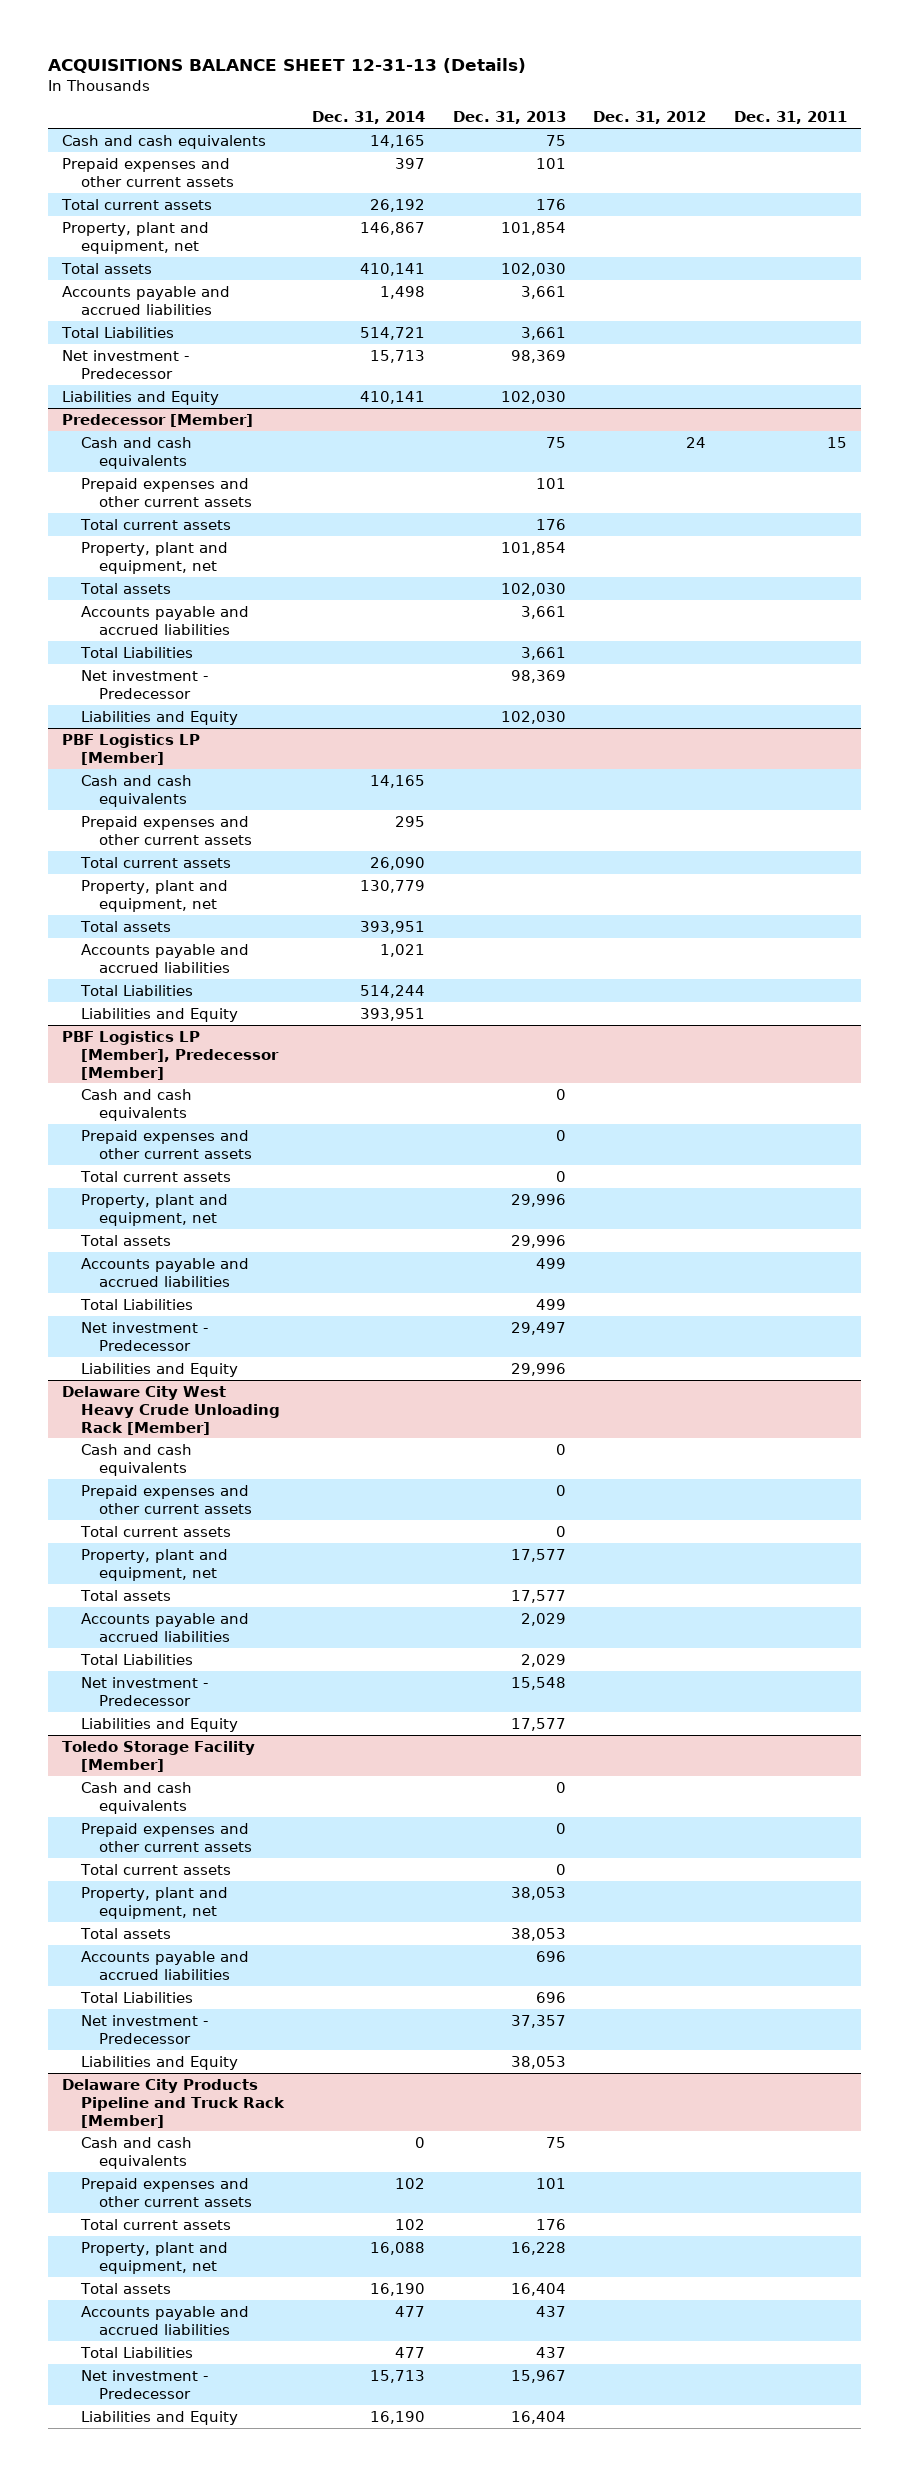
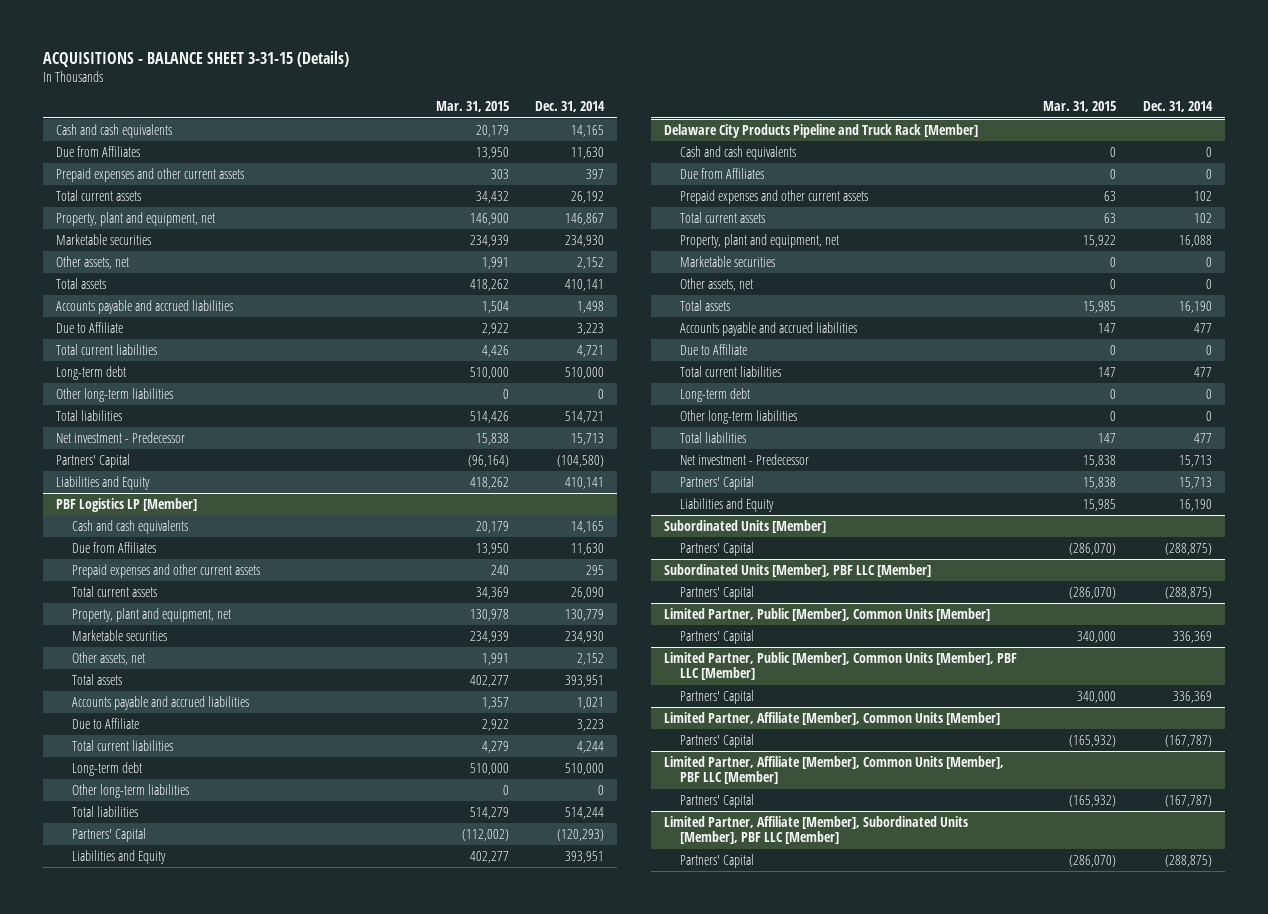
[48,58,527,74] ACQUISITIONS BALANCE SHEET 12-31-13 (Details) -> [43,51,350,68] ACQUISITIONS - BALANCE SHEET 3-31-15 (Details)
[452,111,566,125] Dec. 31, 2013 -> none
[593,111,707,125] Dec. 31, 2012 -> none
[734,111,848,125] Dec. 31, 2011 -> none
none -> [435,101,509,113] Mar. 31, 2015
none -> [56,145,141,157] Due from Affiliates
none -> [56,233,152,245] Marketable securities
none -> [56,255,130,269] Other assets, net
none -> [56,321,124,333] Due to Affiliate
none -> [56,343,158,355] Total current liabilities
none -> [56,365,127,380] Long-term debt
none -> [56,387,174,402] Other long-term liabilities
[61,326,175,338] Total Liabilities -> [56,409,123,421] Total liabilities
none -> [56,453,131,468] Partners' Capital
[62,413,254,427] Predecessor [Member] -> none
[80,436,192,469] Cash and cash equivalents -> none
[80,477,253,507] Prepaid expenses and other current assets -> none
[79,518,231,530] Total current assets -> none
[80,541,228,574] Property, plant and equipment, net -> none
[79,582,171,594] Total assets -> none
[80,605,249,635] Accounts payable and accrued liabilities -> none
[79,646,193,658] Total Liabilities -> none
[80,669,208,699] Net investment - Predecessor -> none
[80,710,238,725] Liabilities and Equity -> none
none -> [72,541,157,553] Due from Affiliates
none -> [72,629,168,641] Marketable securities
none -> [72,651,146,665] Other assets, net
none -> [72,717,140,729] Due to Affiliate
none -> [72,739,174,751] Total current liabilities
none -> [72,761,143,776] Long-term debt
none -> [72,783,190,798] Other long-term liabilities
[79,984,193,996] Total Liabilities -> [72,805,139,817] Total liabilities
none -> [72,827,147,842] Partners' Capital
[62,1030,279,1080] PBF Logistics LP [Member], Predecessor [Member] -> none
[80,1088,192,1121] Cash and cash equivalents -> none
[80,1129,253,1159] Prepaid expenses and other current assets -> none
[79,1170,231,1182] Total current assets -> none
[80,1193,228,1226] Property, plant and equipment, net -> none
[79,1234,171,1246] Total assets -> none
[80,1257,249,1287] Accounts payable and accrued liabilities -> none
[79,1298,193,1310] Total Liabilities -> none
[80,1321,208,1351] Net investment - Predecessor -> none
[80,1362,238,1377] Liabilities and Equity -> none
[62,1385,280,1435] Delaware City West Heavy Crude Unloading Rack [Member] -> none
[80,1443,192,1476] Cash and cash equivalents -> none
[80,1484,253,1514] Prepaid expenses and other current assets -> none
[79,1525,231,1537] Total current assets -> none
[80,1548,228,1581] Property, plant and equipment, net -> none
[79,1589,171,1601] Total assets -> none
[80,1612,249,1642] Accounts payable and accrued liabilities -> none
[79,1653,193,1665] Total Liabilities -> none
[80,1676,208,1706] Net investment - Predecessor -> none
[80,1717,238,1732] Liabilities and Equity -> none
[62,1740,256,1772] Toledo Storage Facility [Member] -> none
[80,1781,192,1814] Cash and cash equivalents -> none
[80,1822,253,1852] Prepaid expenses and other current assets -> none
[79,1863,231,1875] Total current assets -> none
[80,1886,228,1919] Property, plant and equipment, net -> none
[79,1927,171,1939] Total assets -> none
[80,1950,249,1980] Accounts payable and accrued liabilities -> none
[79,1991,193,2003] Total Liabilities -> none
[80,2014,208,2044] Net investment - Predecessor -> none
[80,2055,238,2070] Liabilities and Equity -> none
none -> [679,167,764,179] Due from Affiliates
none -> [679,255,775,267] Marketable securities
none -> [679,277,753,291] Other assets, net
none -> [679,343,747,355] Due to Affiliate
none -> [679,365,781,377] Total current liabilities
none -> [679,387,750,402] Long-term debt
none -> [679,409,797,424] Other long-term liabilities
[79,2346,193,2358] Total Liabilities -> [679,431,746,443] Total liabilities
none -> [679,475,754,490] Partners' Capital
none -> [663,519,826,533] Subordinated Units [Member]
none -> [679,541,754,556] Partners' Capital
none -> [663,563,931,577] Subordinated Units [Member], PBF LLC [Member]
none -> [679,585,754,600] Partners' Capital
none -> [663,607,990,621] Limited Partner, Public [Member], Common Units [Member]
none -> [679,629,754,644] Partners' Capital
none -> [663,651,1017,681] Limited Partner, Public [Member], Common Units [Member], PBF LLC [Member]
none -> [679,689,754,704] Partners' Capital
none -> [663,711,1000,725] Limited Partner, Affiliate [Member], Common Units [Member]
none -> [679,733,754,748] Partners' Capital
none -> [663,755,1004,785] Limited Partner, Affiliate [Member], Common Units [Member], PBF LLC [Member]
none -> [679,793,754,808] Partners' Capital
none -> [663,815,968,845] Limited Partner, Affiliate [Member], Subordinated Units [Member], PBF LLC [Member]
none -> [679,853,754,868] Partners' Capital

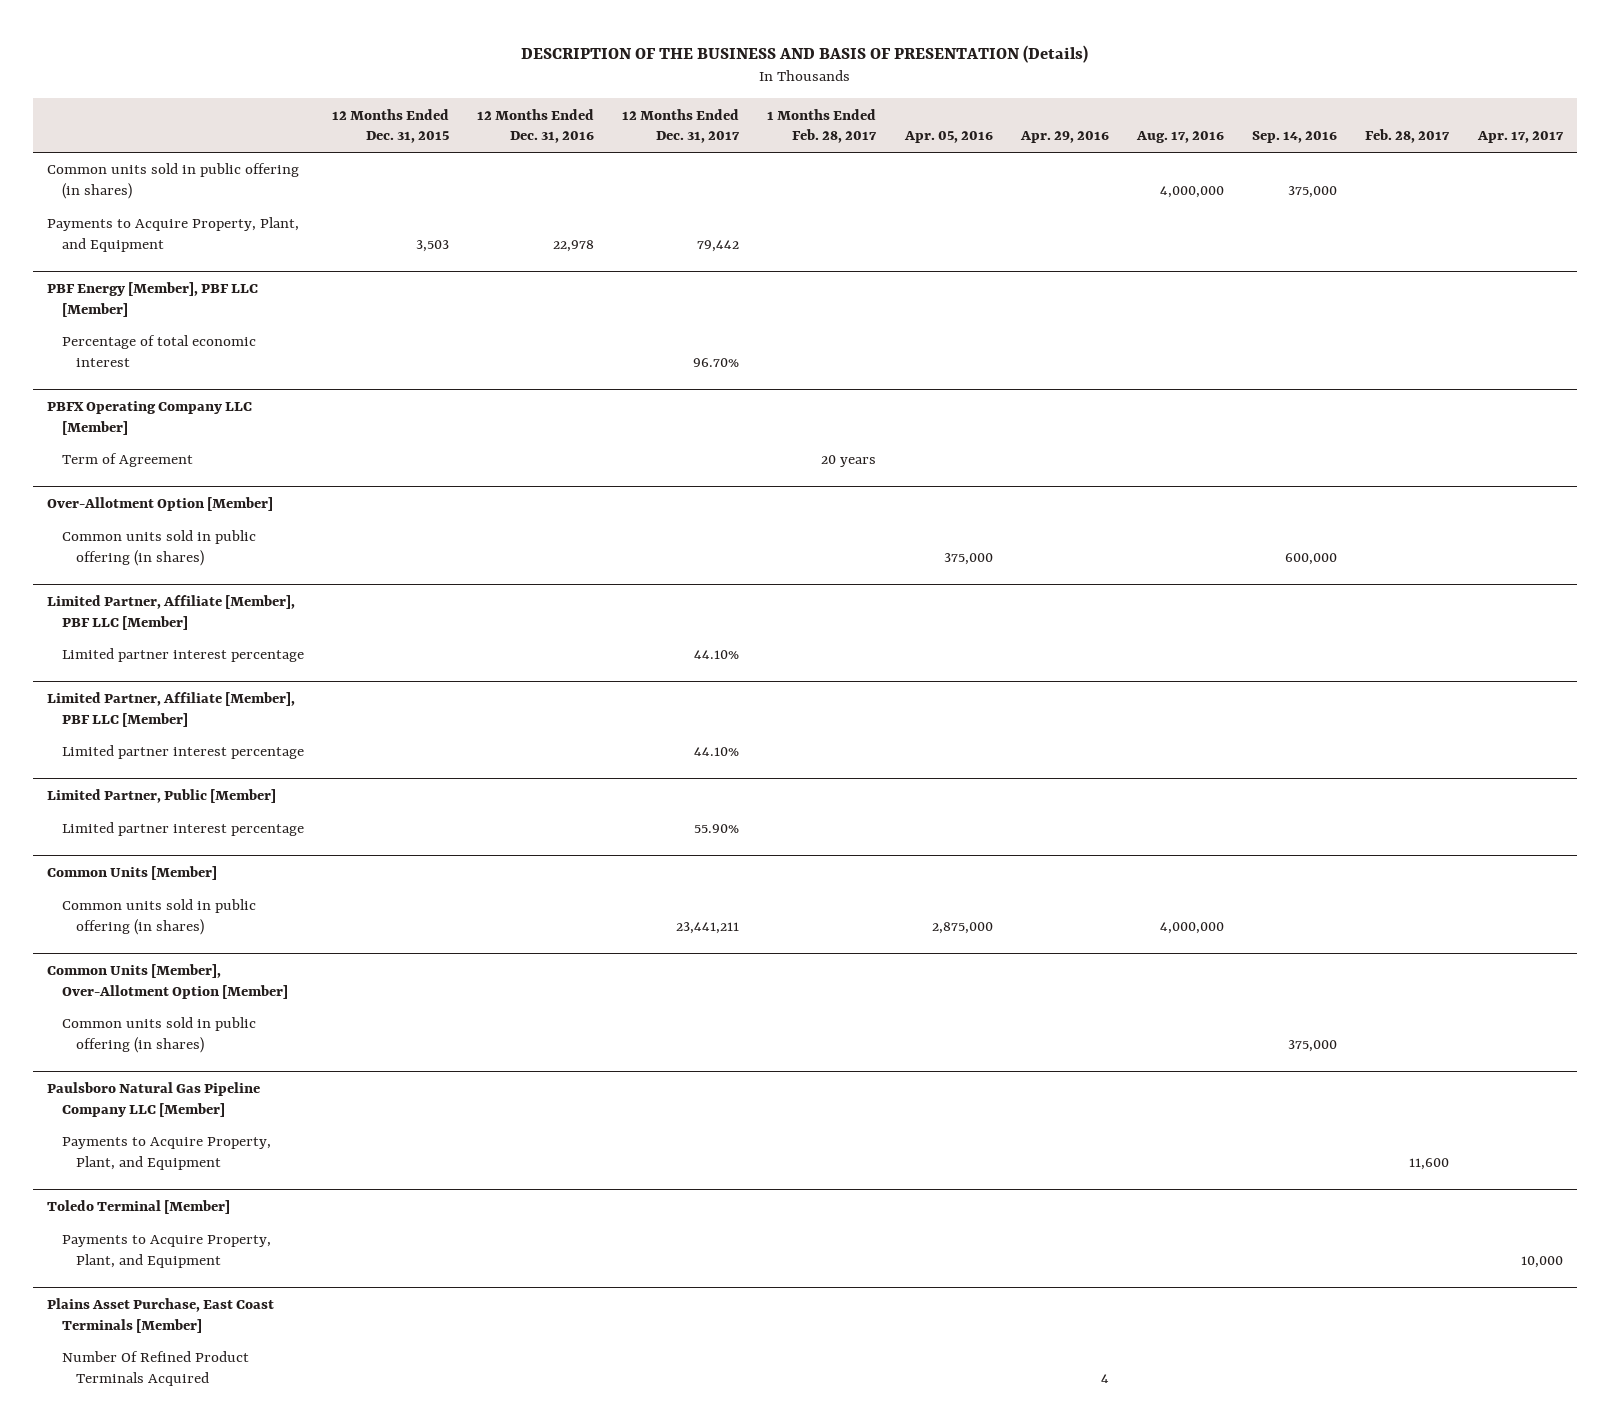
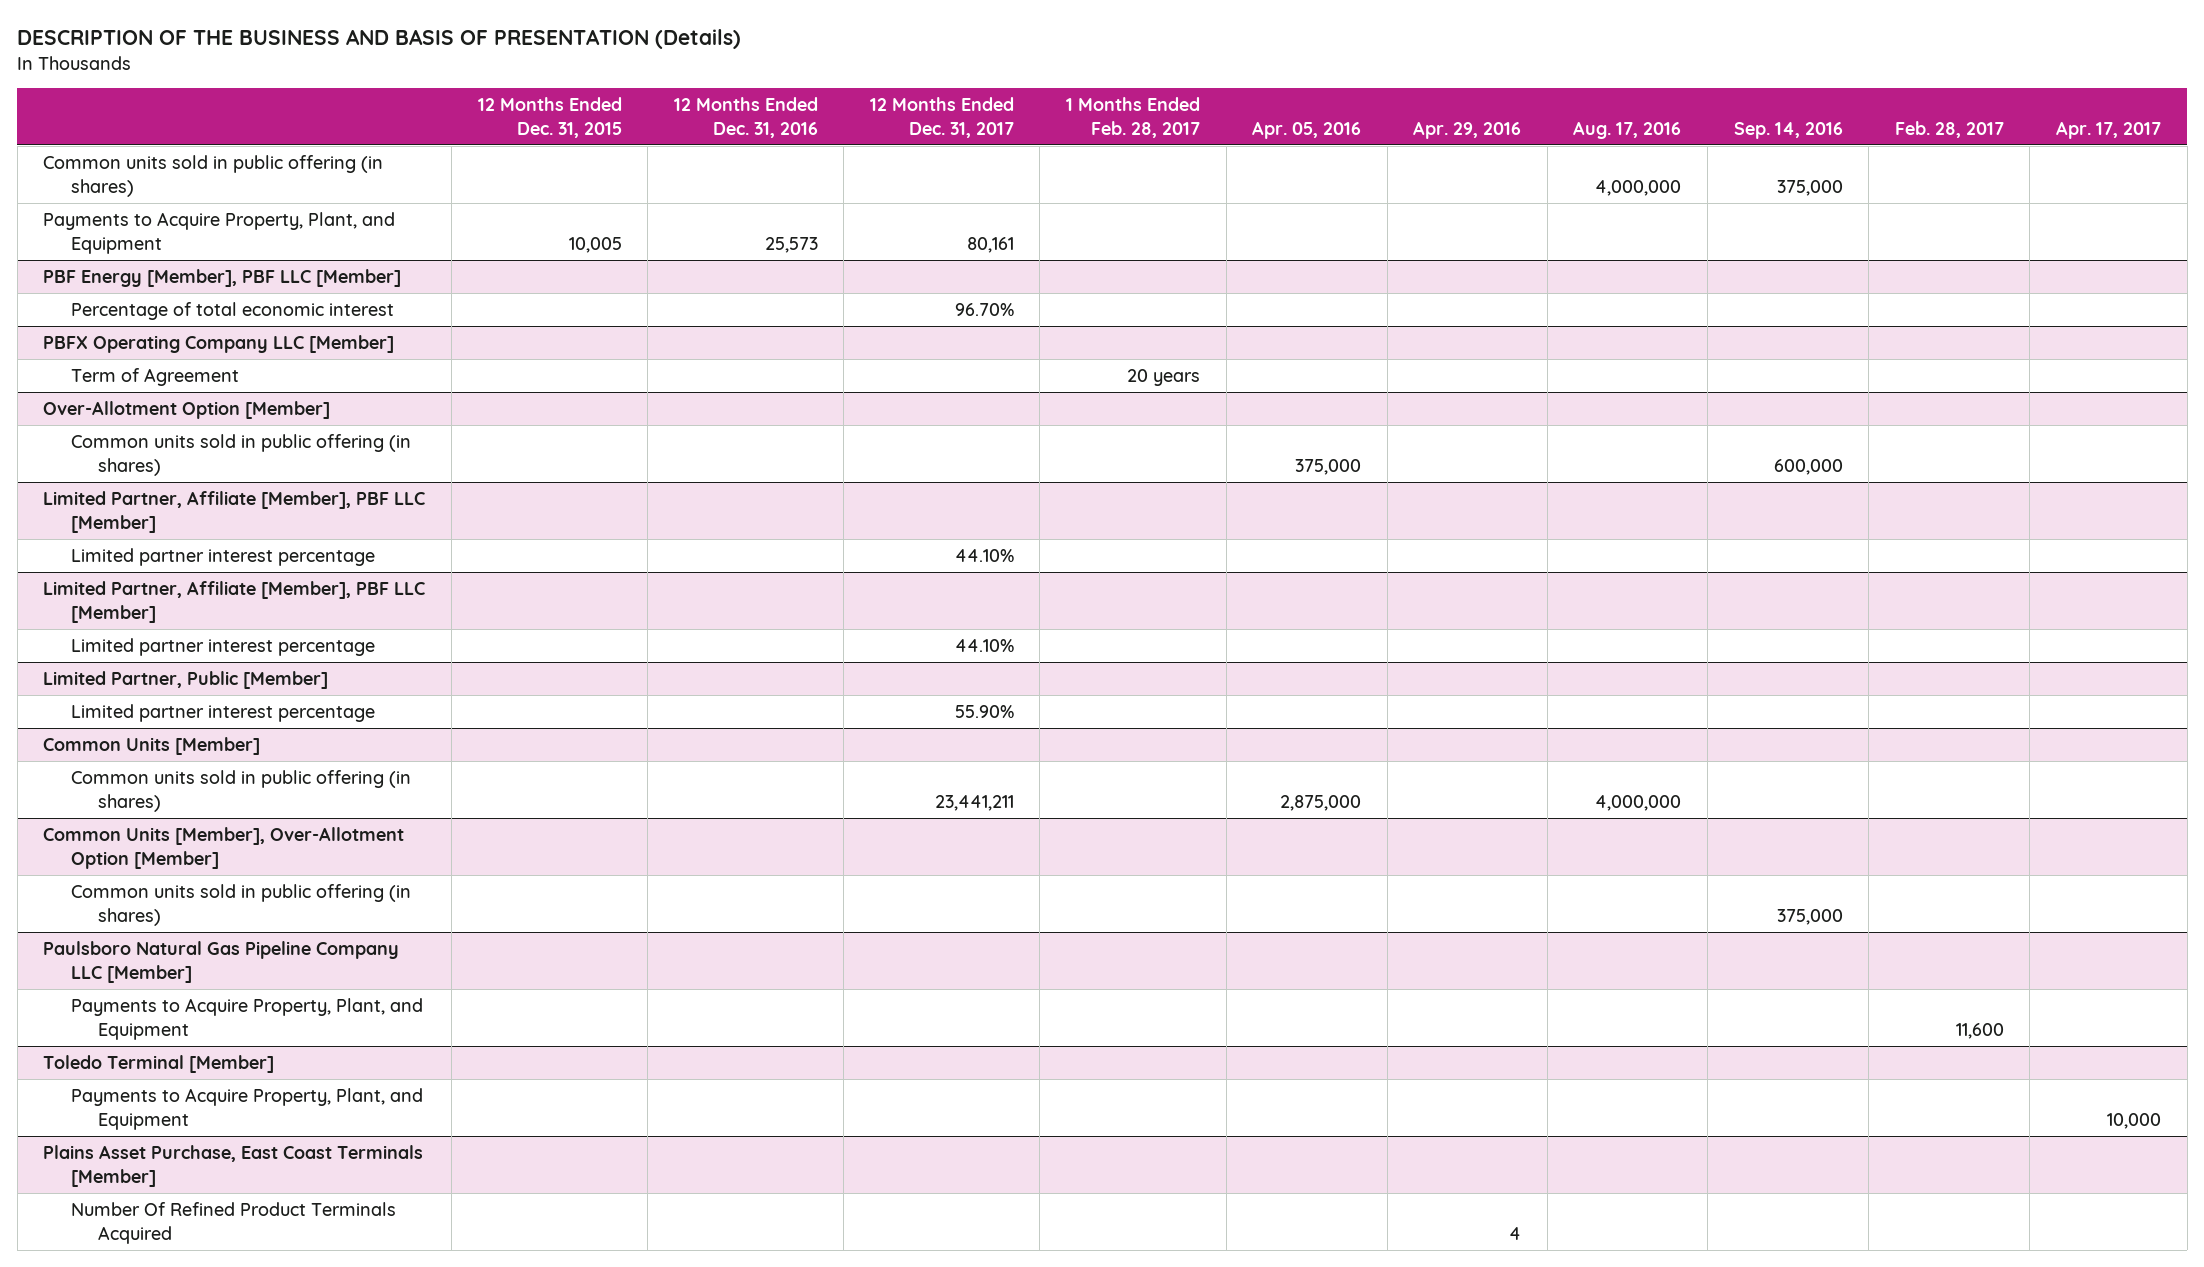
[415,240,449,253] 3,503 -> [568,236,622,253] 10,005
[553,240,595,253] 22,978 -> [764,236,818,253] 25,573
[697,240,740,253] 79,442 -> [966,236,1014,253] 80,161

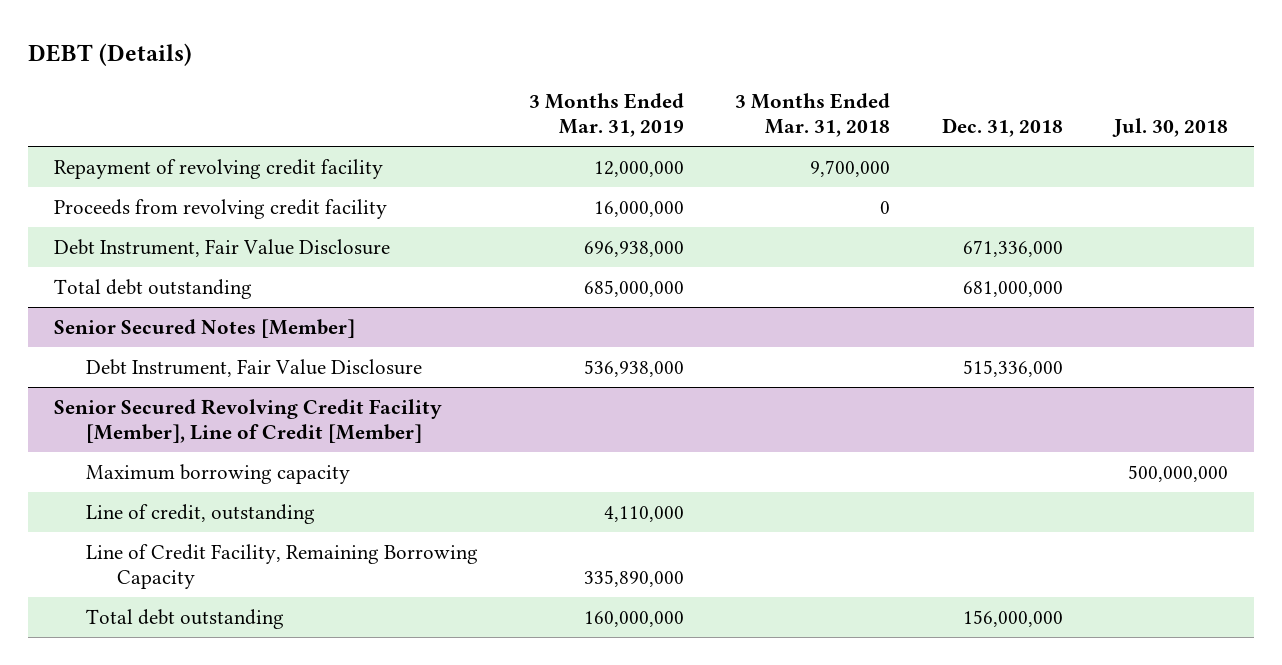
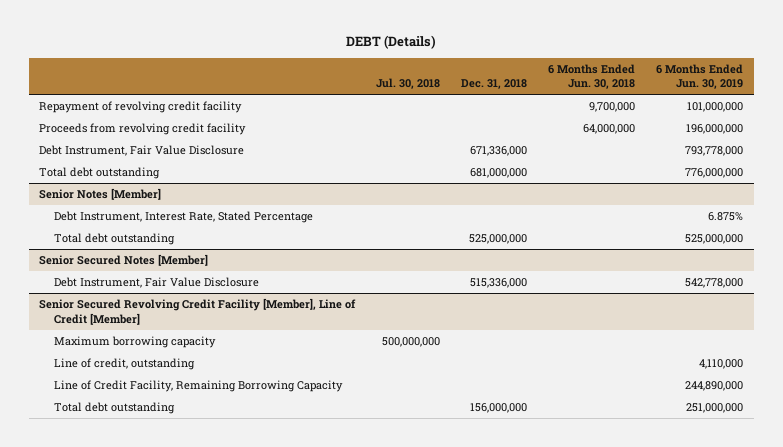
[529,93,685,138] 3 Months Ended Mar. 31, 2019 -> none
[735,93,891,138] 3 Months Ended Mar. 31, 2018 -> none
none -> [548,63,636,90] 6 Months Ended Jun. 30, 2018
none -> [656,63,744,90] 6 Months Ended Jun. 30, 2019
none -> [39,188,162,201] Senior Notes [Member]
none -> [54,211,314,224] Debt Instrument, Interest Rate, Stated Percentage
none -> [54,233,176,246] Total debt outstanding

